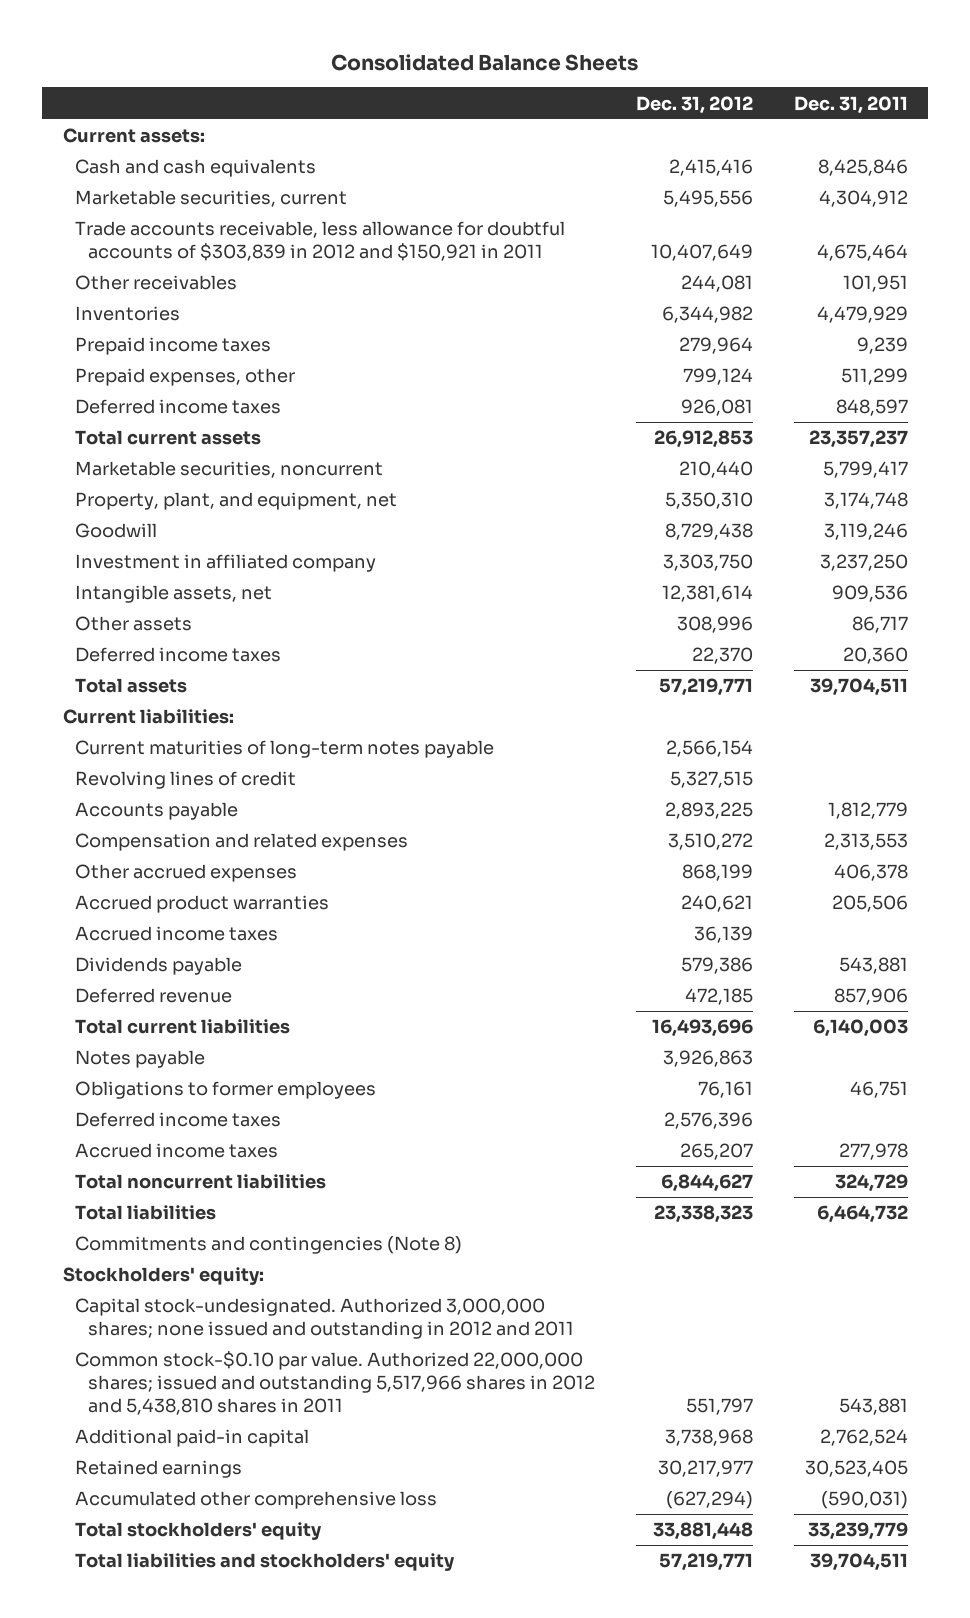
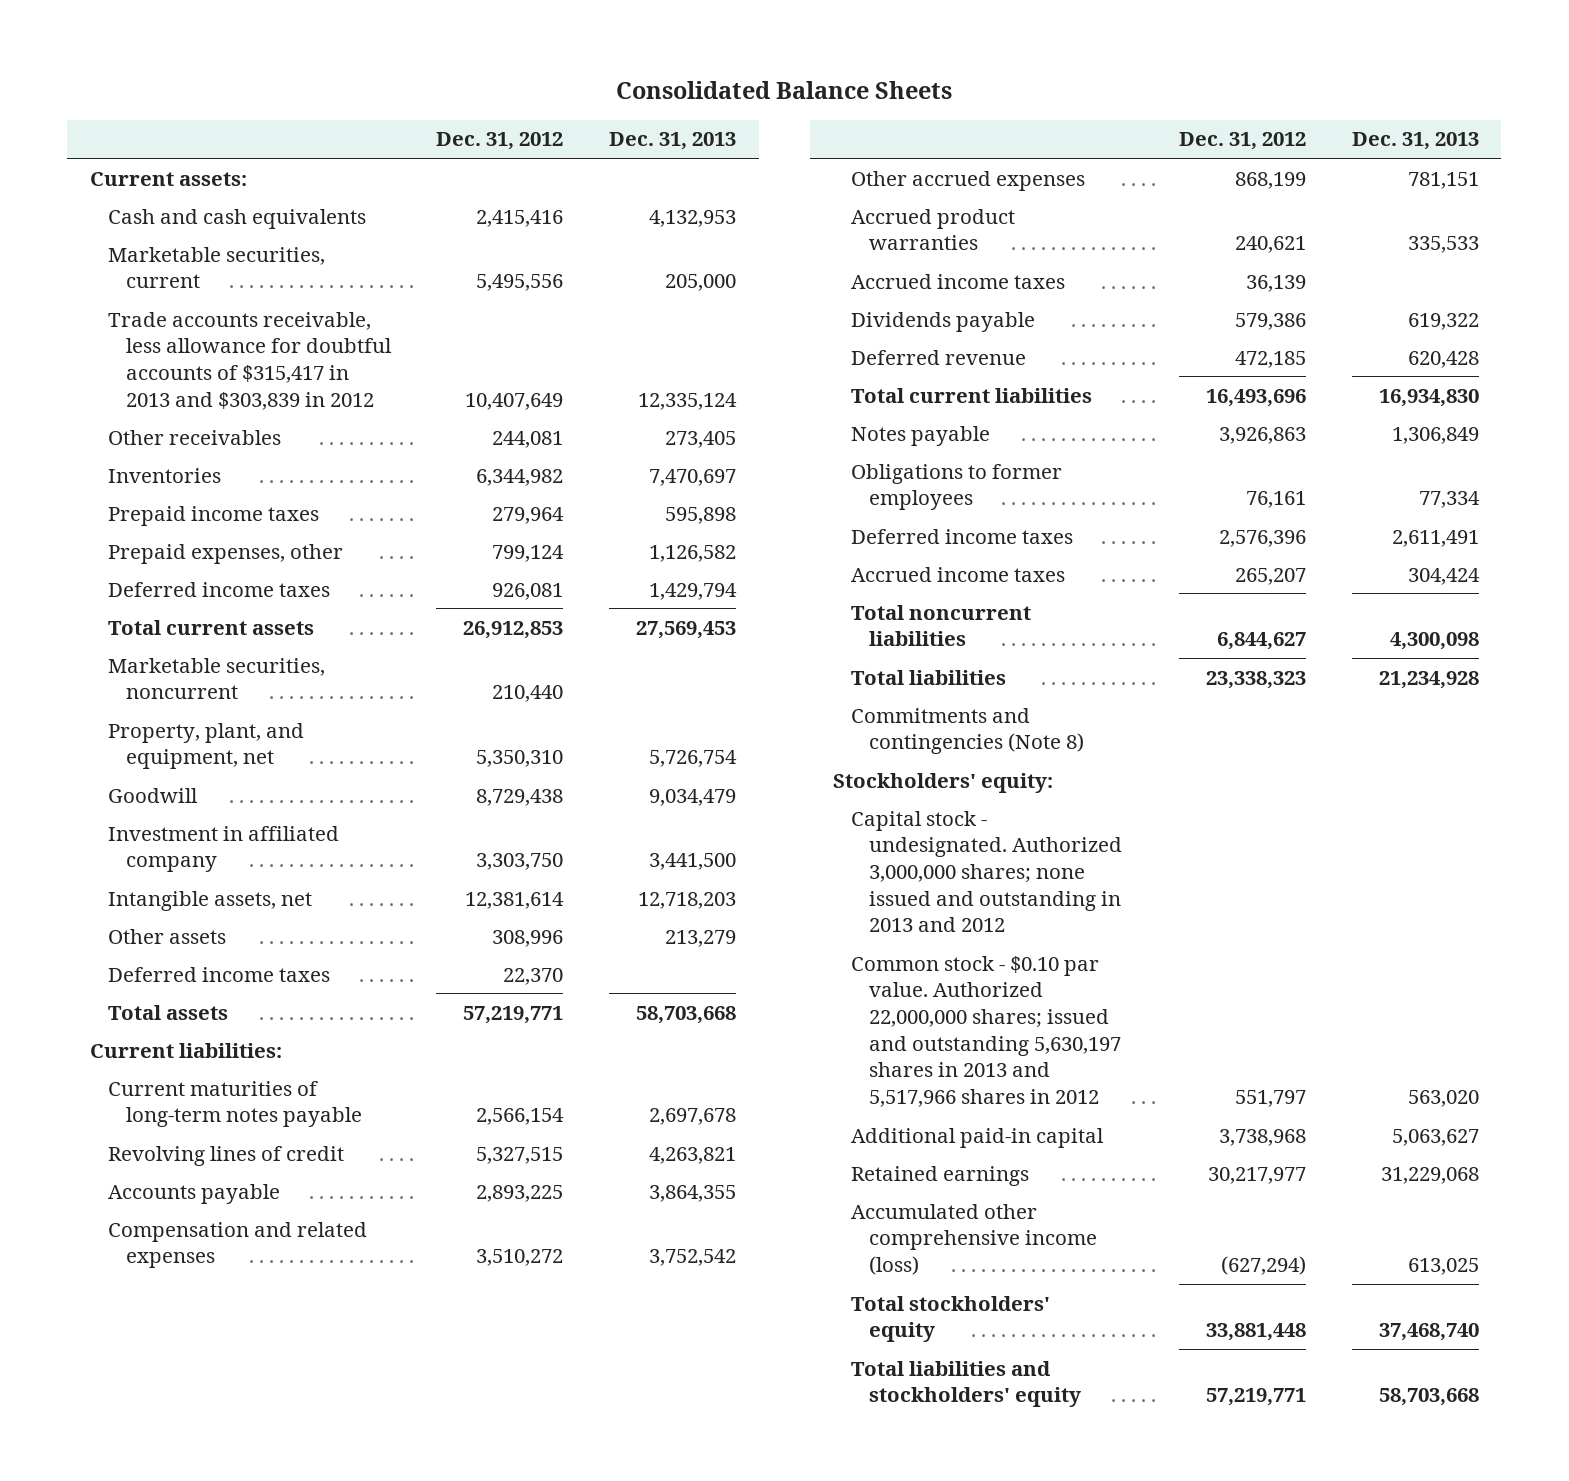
[793,95,908,114] Dec. 31, 2011 -> none
none -> [608,132,736,151] Dec. 31, 2013
[75,221,566,261] Trade accounts receivable, less allowance for doubtful accounts of $303,839 in 2012 and $150,921 in 2011 -> [108,311,393,410] Trade accounts receivable, less allowance for doubtful accounts of $315,417 in 2013 and $303,839 in 2012
[75,1298,574,1339] Capital stock-undesignated. Authorized 3,000,000 shares; none issued and outstanding in 2012 and 2011 -> [850,810,1122,933] Capital stock - undesignated. Authorized 3,000,000 shares; none issued and outstanding in 2013 and 2012
[75,1351,595,1415] Common stock-$0.10 par value. Authorized 22,000,000 shares; issued and outstanding 5,517,966 shares in 2012 and 5,438,810 shares in 2011 -> [850,955,1121,1107] Common stock - $0.10 par value. Authorized 22,000,000 shares; issued and outstanding 5,630,197 shares in 2013 and 5,517,966 shares in 2012
[75,1491,438,1510] Accumulated other comprehensive loss -> [850,1203,1097,1275] Accumulated other comprehensive income (loss)

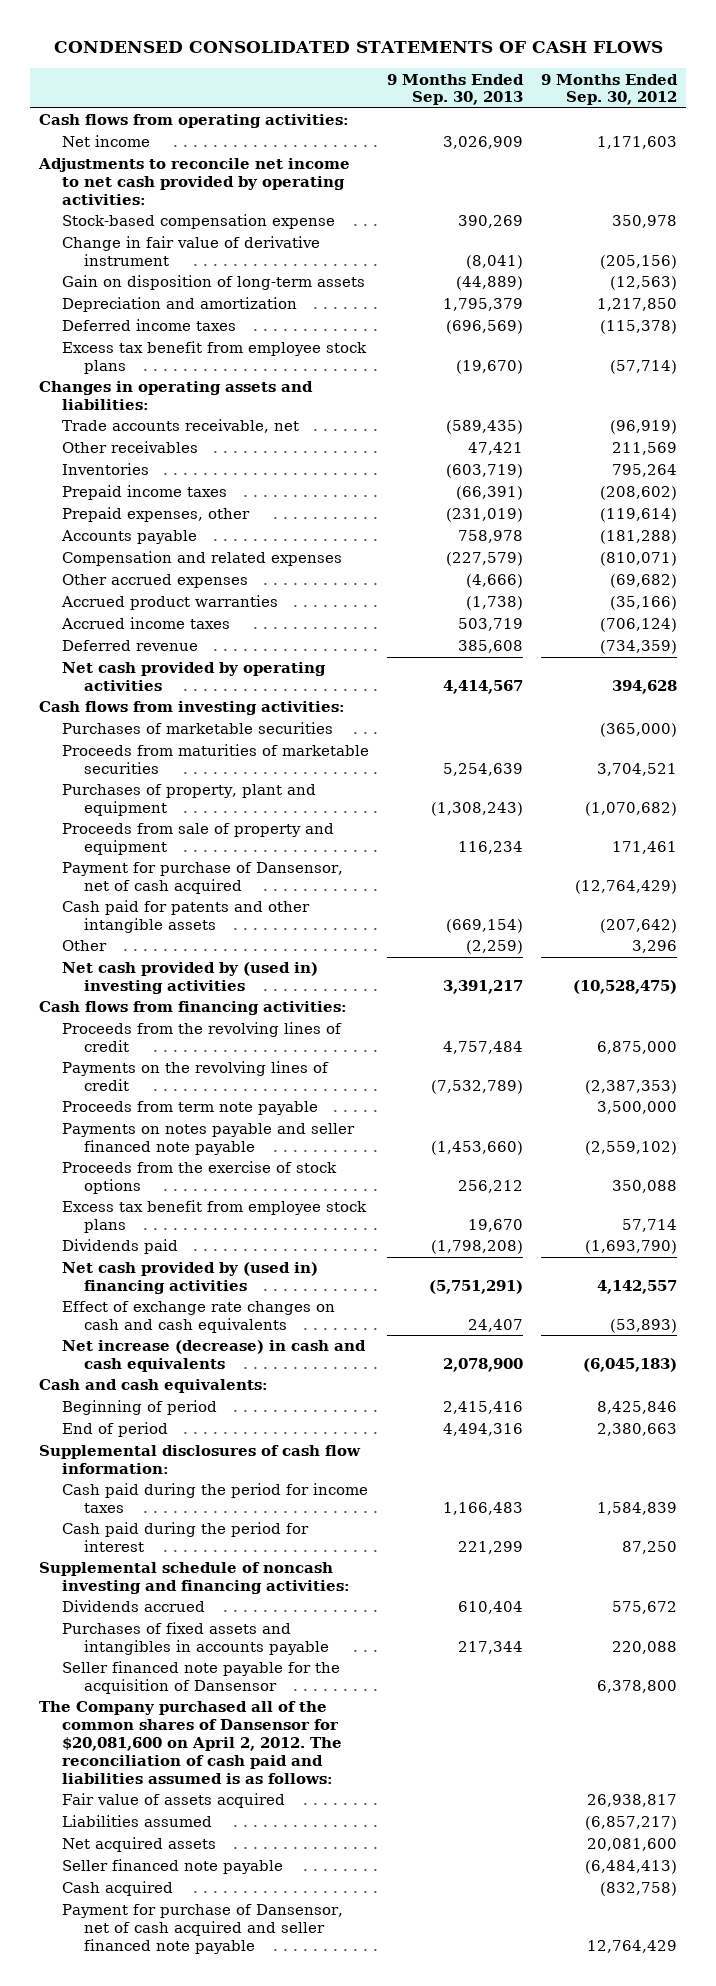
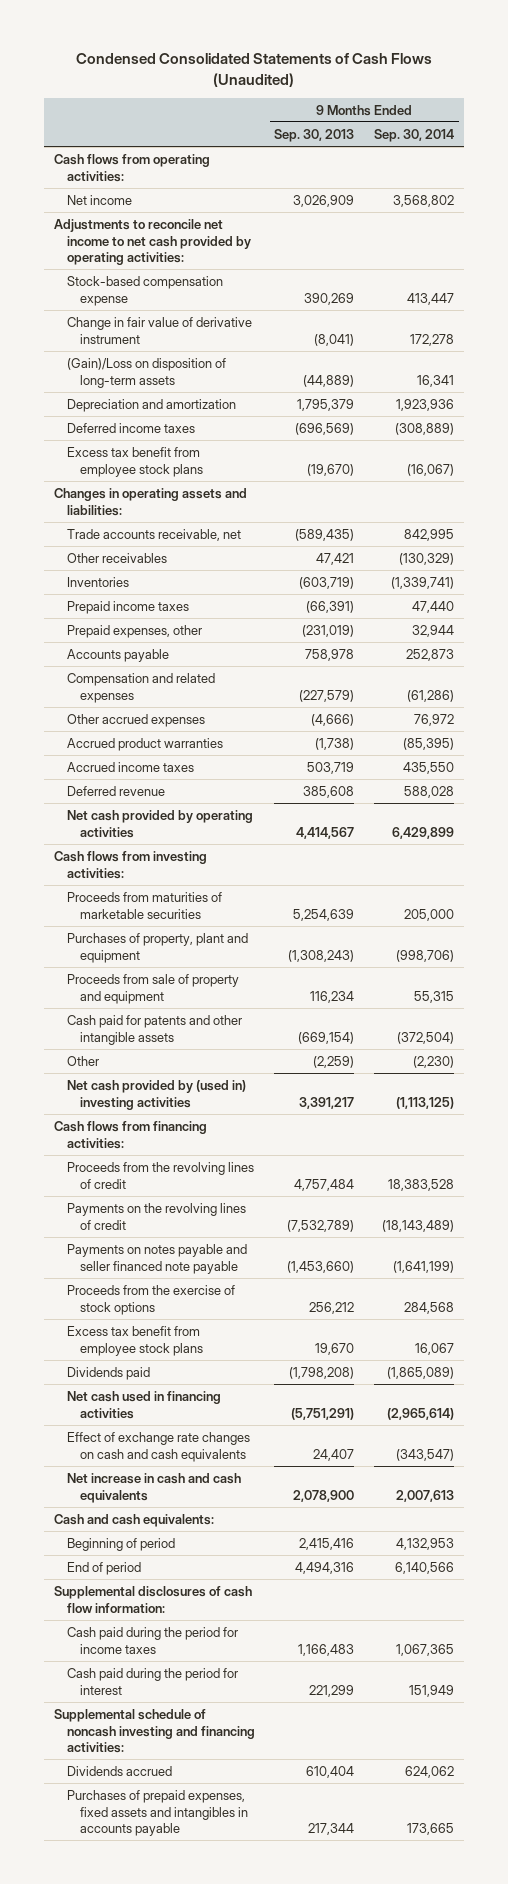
[54,41,664,54] CONDENSED CONSOLIDATED STATEMENTS OF CASH FLOWS -> [75,53,432,87] Condensed Consolidated Statements of Cash Flows (Unaudited)
[540,73,678,106] 9 Months Ended Sep. 30, 2012 -> none
none -> [374,128,455,142] Sep. 30, 2014
[61,275,365,291] Gain on disposition of long-term assets -> [66,357,226,388] (Gain)/Loss on disposition of long-term assets
[61,722,333,735] Purchases of marketable securities -> none
[61,862,343,895] Payment for purchase of Dansensor, net of cash acquired -> none
[61,1101,318,1116] Proceeds from term note payable -> none
[61,1262,318,1295] Net cash provided by (used in) financing activities -> [66,1390,221,1419] Net cash used in financing activities
[61,1340,366,1373] Net increase (decrease) in cash and cash equivalents -> [66,1472,241,1503] Net increase in cash and cash equivalents
[61,1661,340,1695] Seller financed note payable for the acquisition of Dansensor -> none
[39,1701,342,1784] The Company purchased all of the common shares of Dansensor for $20,081,600 on April 2, 2012. The reconciliation of cash paid and liabilities assumed is as follows: -> none
[61,1793,285,1809] Fair value of assets acquired -> none
[61,1815,212,1828] Liabilities assumed -> none
[61,1837,216,1853] Net acquired assets -> none
[61,1859,283,1875] Seller financed note payable -> none
[61,1881,173,1897] Cash acquired -> none
[61,1904,343,1954] Payment for purchase of Dansensor, net of cash acquired and seller financed note payable -> none
[61,1622,330,1656] Purchases of fixed assets and intangibles in accounts payable -> [66,1789,249,1837] Purchases of prepaid expenses, fixed assets and intangibles in accounts payable

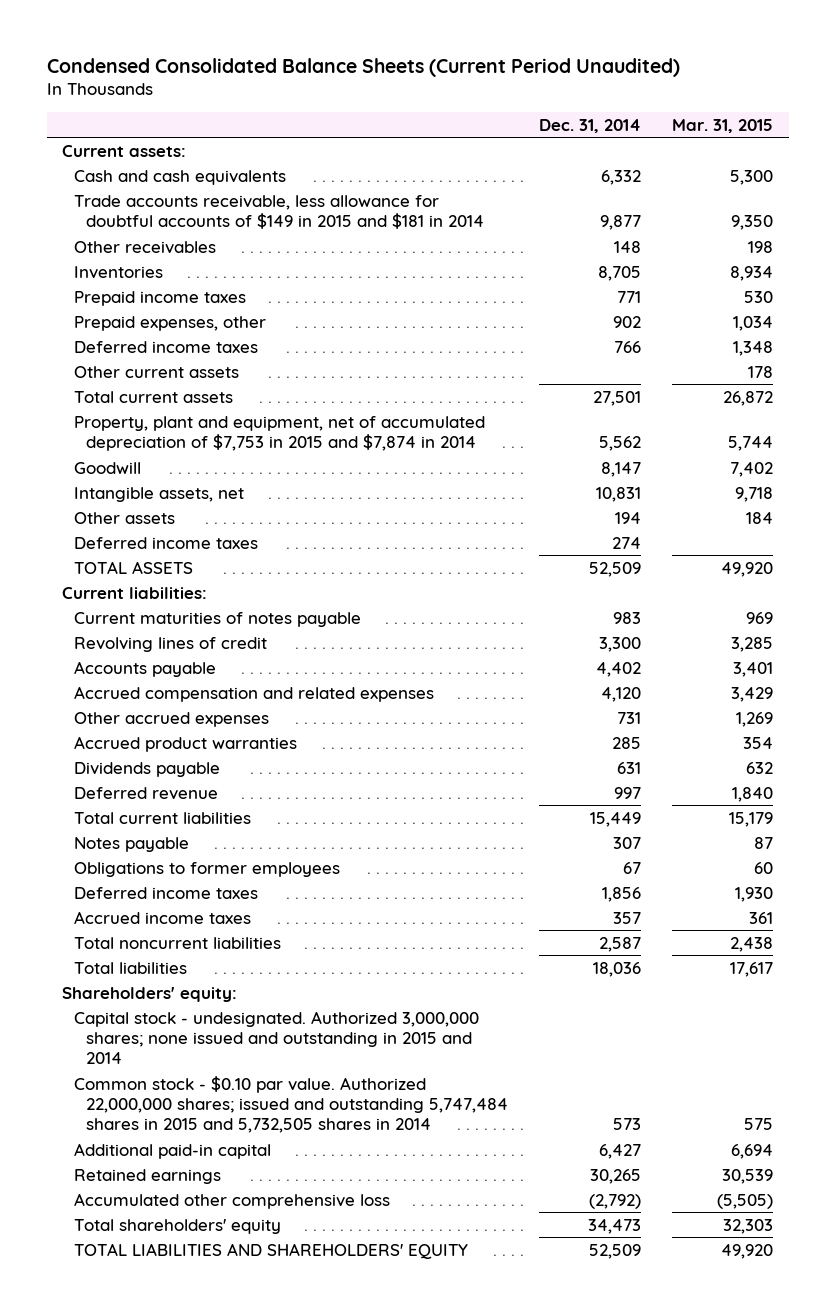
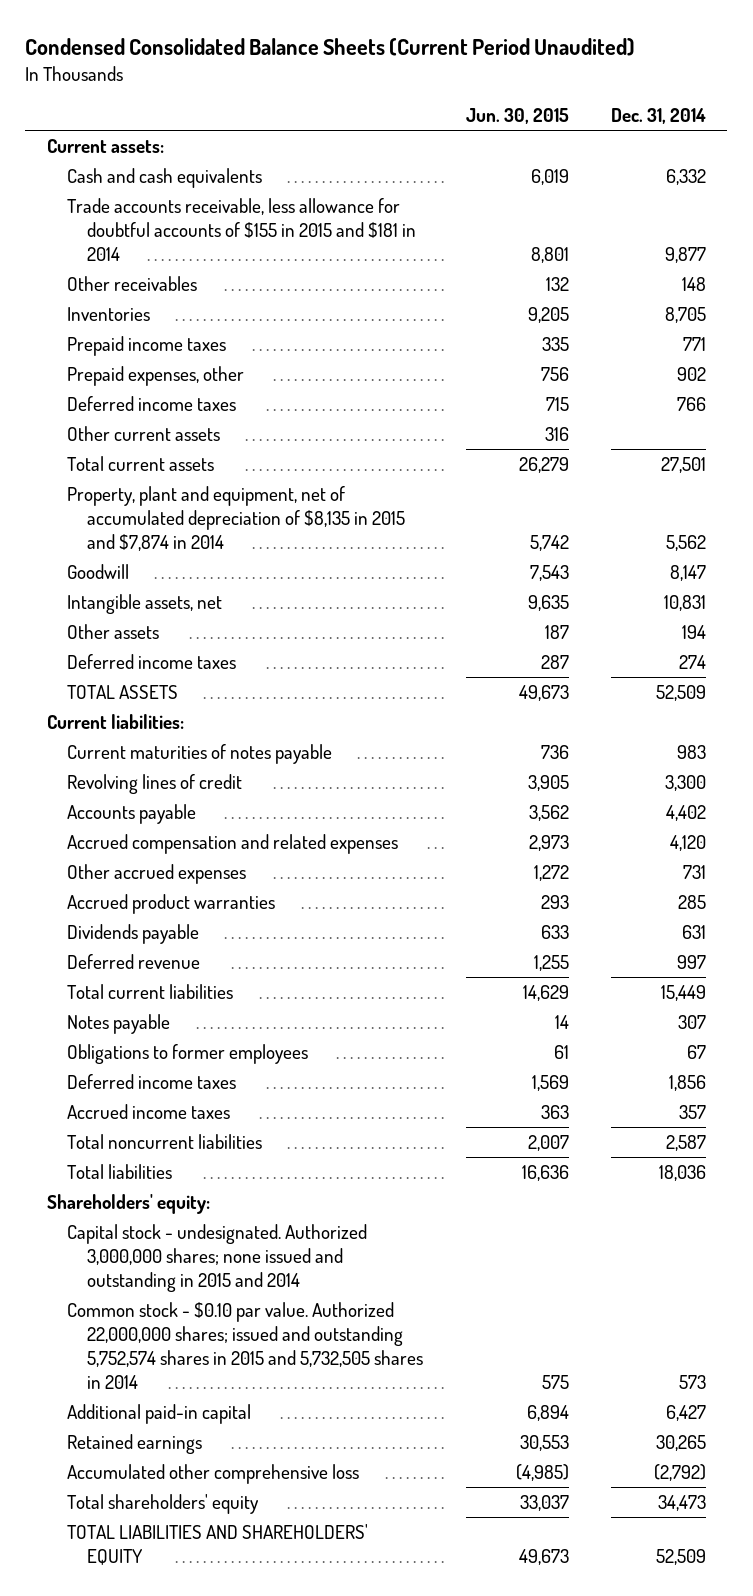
[672,118,774,133] Mar. 31, 2015 -> none
none -> [465,108,569,125] Jun. 30, 2015
[74,194,485,229] Trade accounts receivable, less allowance for doubtful accounts of $149 in 2015 and $181 in 2014 -> [66,198,417,261] Trade accounts receivable, less allowance for doubtful accounts of $155 in 2015 and $181 in 2014
[74,415,486,451] Property, plant and equipment, net of accumulated depreciation of $7,753 in 2015 and $7,874 in 2014 -> [66,486,406,551] Property, plant and equipment, net of accumulated depreciation of $8,135 in 2015 and $7,874 in 2014
[74,1075,509,1134] Common stock - $0.10 par value. Authorized 22,000,000 shares; issued and outstanding 5,747,484 shares in 2015 and 5,732,505 shares in 2014 -> [66,1302,424,1389] Common stock - $0.10 par value. Authorized 22,000,000 shares; issued and outstanding 5,752,574 shares in 2015 and 5,732,505 shares in 2014

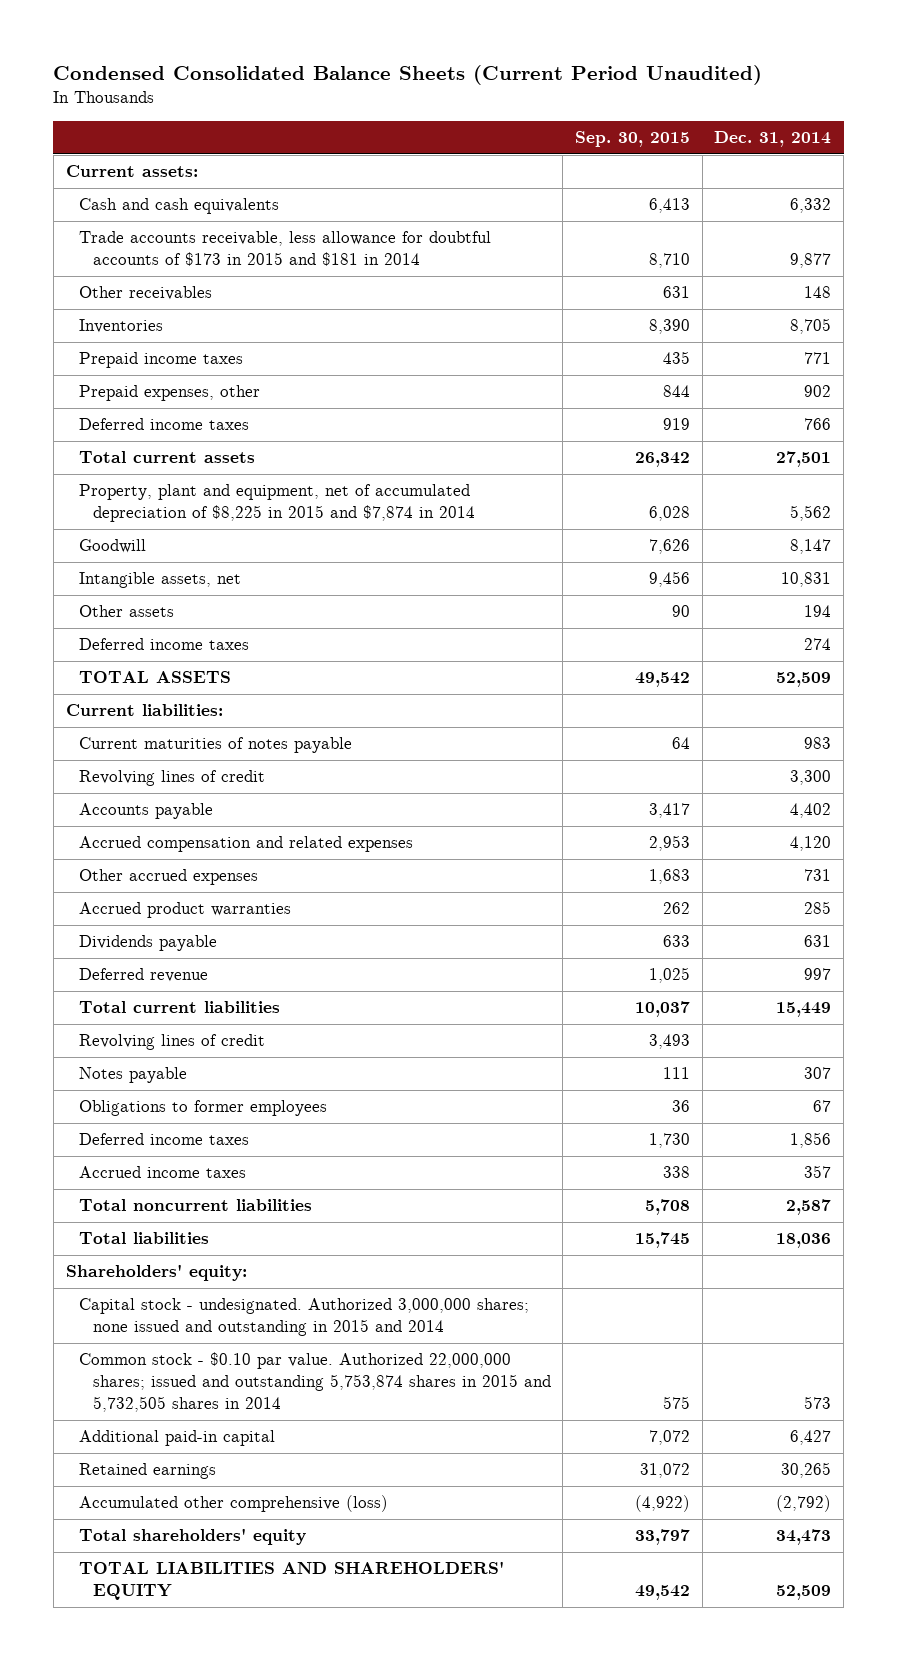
[465,108,569,125] Jun. 30, 2015 -> none
none -> [575,131,691,148] Sep. 30, 2015
[66,198,417,261] Trade accounts receivable, less allowance for doubtful accounts of $155 in 2015 and $181 in 2014 -> [79,231,492,267] Trade accounts receivable, less allowance for doubtful accounts of $173 in 2015 and $181 in 2014
[66,426,220,442] Other current assets -> none
[66,486,406,551] Property, plant and equipment, net of accumulated depreciation of $8,135 in 2015 and $7,874 in 2014 -> [79,484,475,523] Property, plant and equipment, net of accumulated depreciation of $8,225 in 2015 and $7,874 in 2014
none -> [79,1034,266,1051] Revolving lines of credit
[66,1302,424,1389] Common stock - $0.10 par value. Authorized 22,000,000 shares; issued and outstanding 5,752,574 shares in 2015 and 5,732,505 shares in 2014 -> [79,1352,551,1413] Common stock - $0.10 par value. Authorized 22,000,000 shares; issued and outstanding 5,753,874 shares in 2015 and 5,732,505 shares in 2014
[66,1464,359,1485] Accumulated other comprehensive loss -> [79,1495,389,1513] Accumulated other comprehensive (loss)

